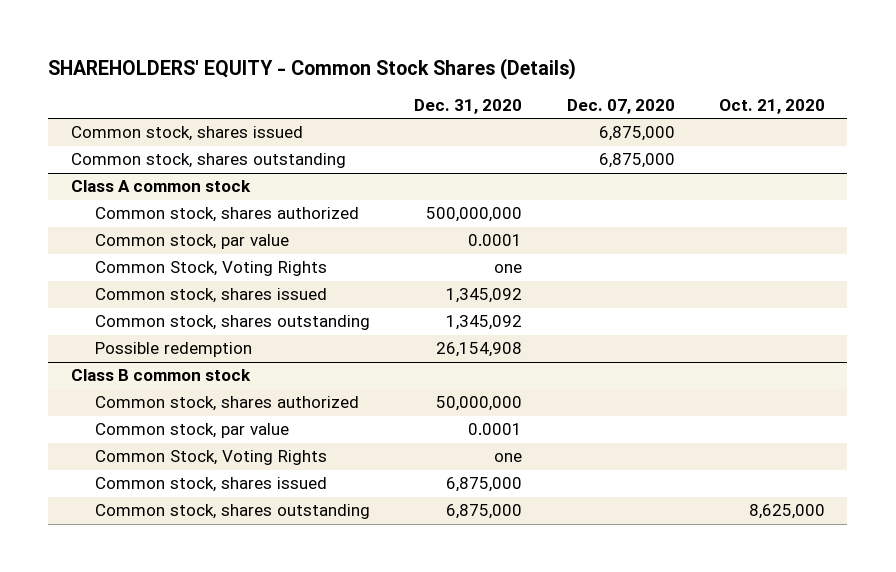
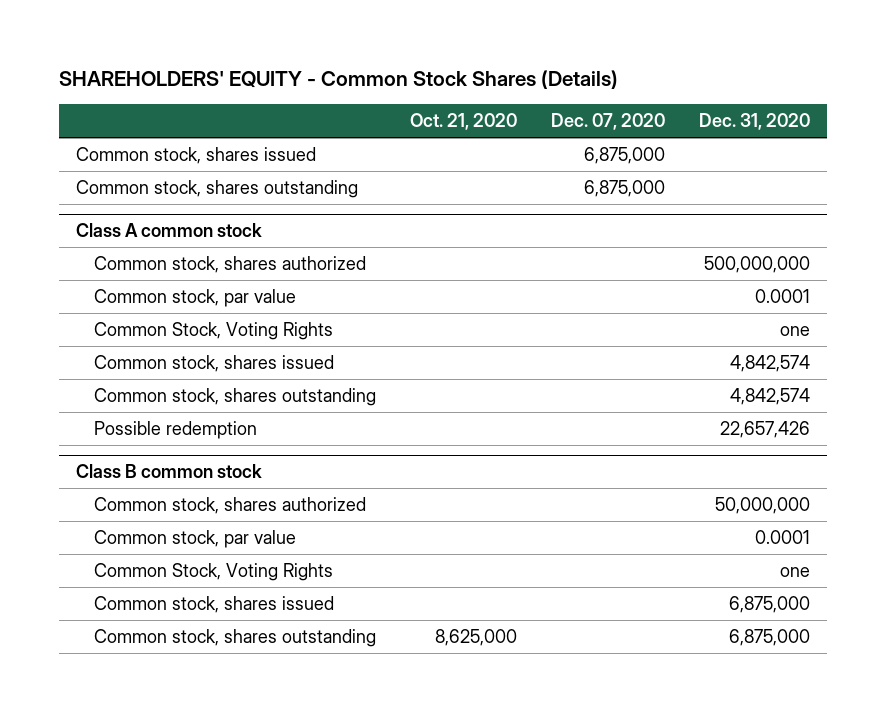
[446,288,523,304] 1,345,092 -> [730,355,811,373] 4,842,574
[446,315,523,331] 1,345,092 -> [730,388,811,406] 4,842,574
[436,342,523,358] 26,154,908 -> [720,421,811,439] 22,657,426

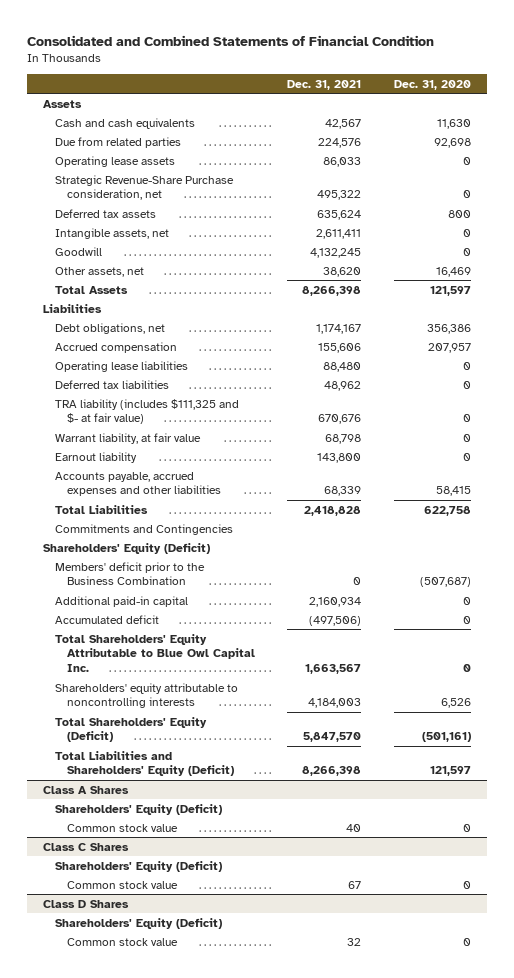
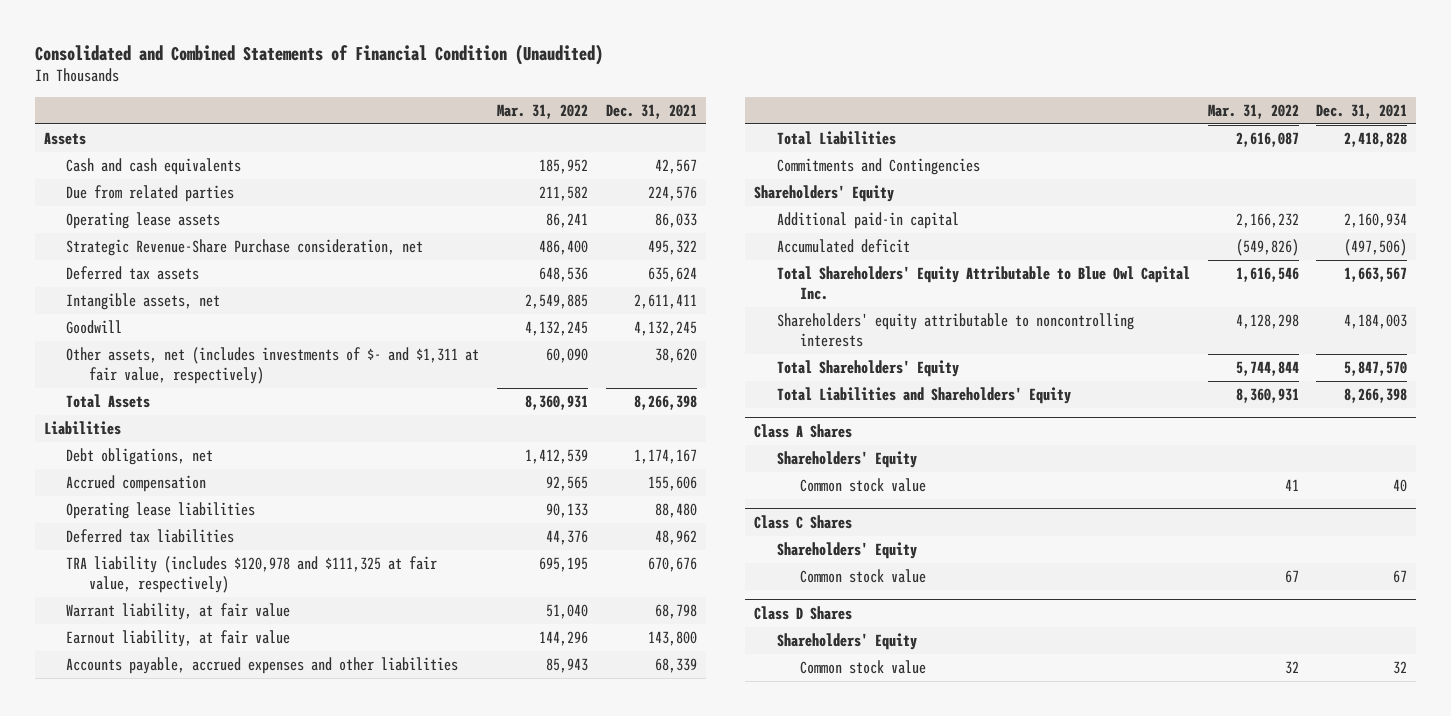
[26,34,434,46] Consolidated and Combined Statements of Financial Condition -> [34,43,603,65] Consolidated and Combined Statements of Financial Condition (Unaudited)
[394,79,472,90] Dec. 31, 2020 -> none
none -> [497,104,589,120] Mar. 31, 2022
[54,266,144,277] Other assets, net -> [66,347,480,384] Other assets, net (includes investments of $- and $1,311 at fair value, respectively)
[54,398,239,425] TRA liability (includes $111,325 and $- at fair value) -> [66,556,438,593] TRA liability (includes $120,978 and $111,325 at fair value, respectively)
[54,451,137,463] Earnout liability -> [66,630,291,648] Earnout liability, at fair value
[54,561,205,586] Members' deficit prior to the Business Combination -> none
[42,542,210,554] Shareholders' Equity (Deficit) -> [754,185,895,203] Shareholders' Equity
[54,716,207,743] Total Shareholders' Equity (Deficit) -> [777,360,960,378] Total Shareholders' Equity
[54,750,234,777] Total Liabilities and Shareholders' Equity (Deficit) -> [777,387,1072,405] Total Liabilities and Shareholders' Equity
[54,803,222,815] Shareholders' Equity (Deficit) -> [777,451,918,469] Shareholders' Equity
[54,860,222,872] Shareholders' Equity (Deficit) -> [777,542,918,560] Shareholders' Equity
[54,917,222,929] Shareholders' Equity (Deficit) -> [777,633,918,651] Shareholders' Equity

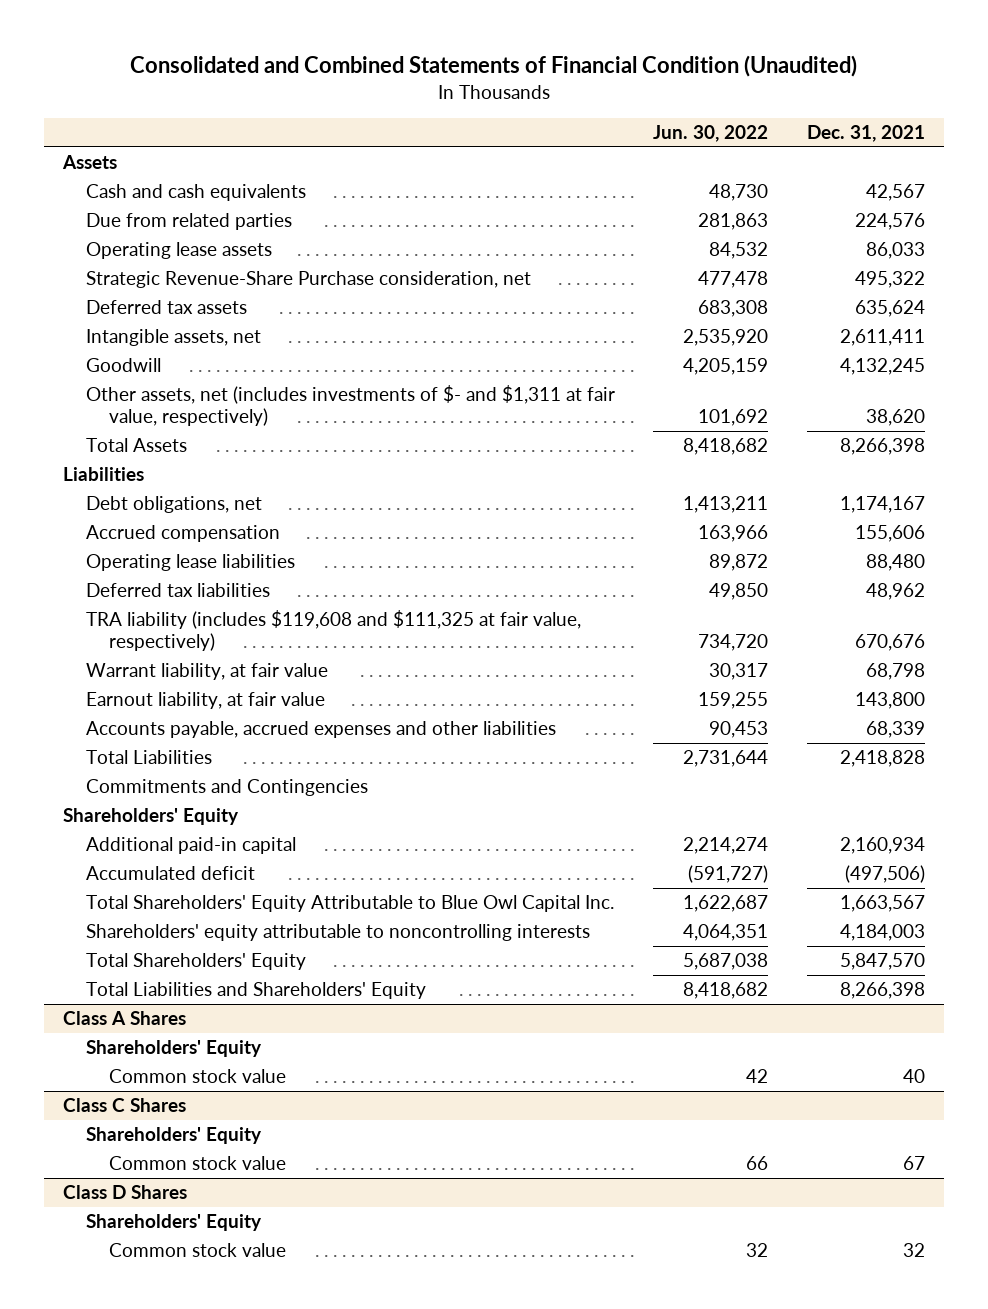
[497,104,589,120] Mar. 31, 2022 -> none
none -> [653,124,769,142] Jun. 30, 2022
[66,556,438,593] TRA liability (includes $120,978 and $111,325 at fair value, respectively) -> [86,610,582,652] TRA liability (includes $119,608 and $111,325 at fair value, respectively)

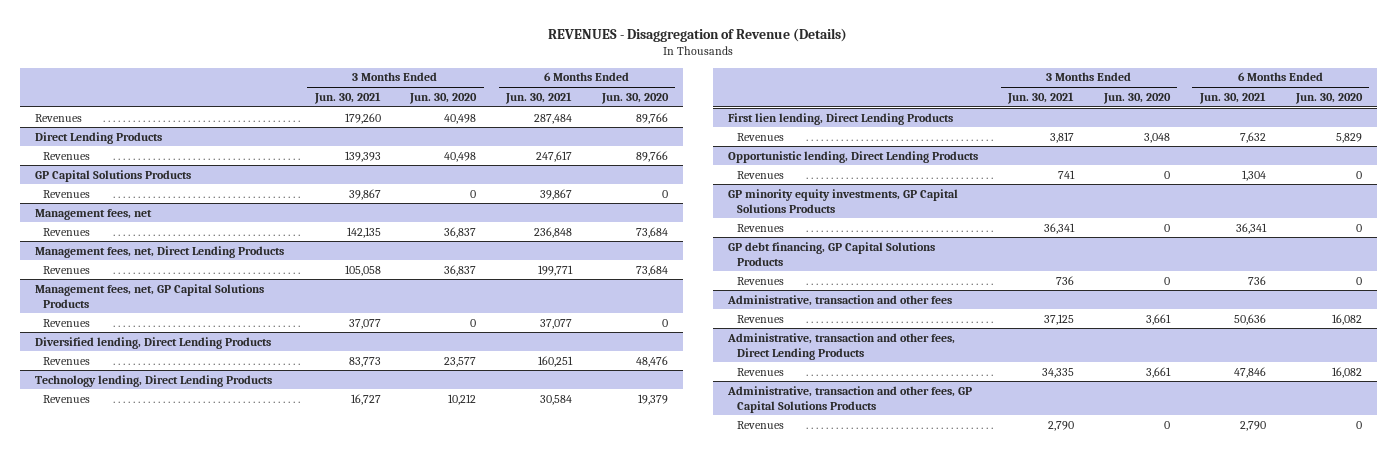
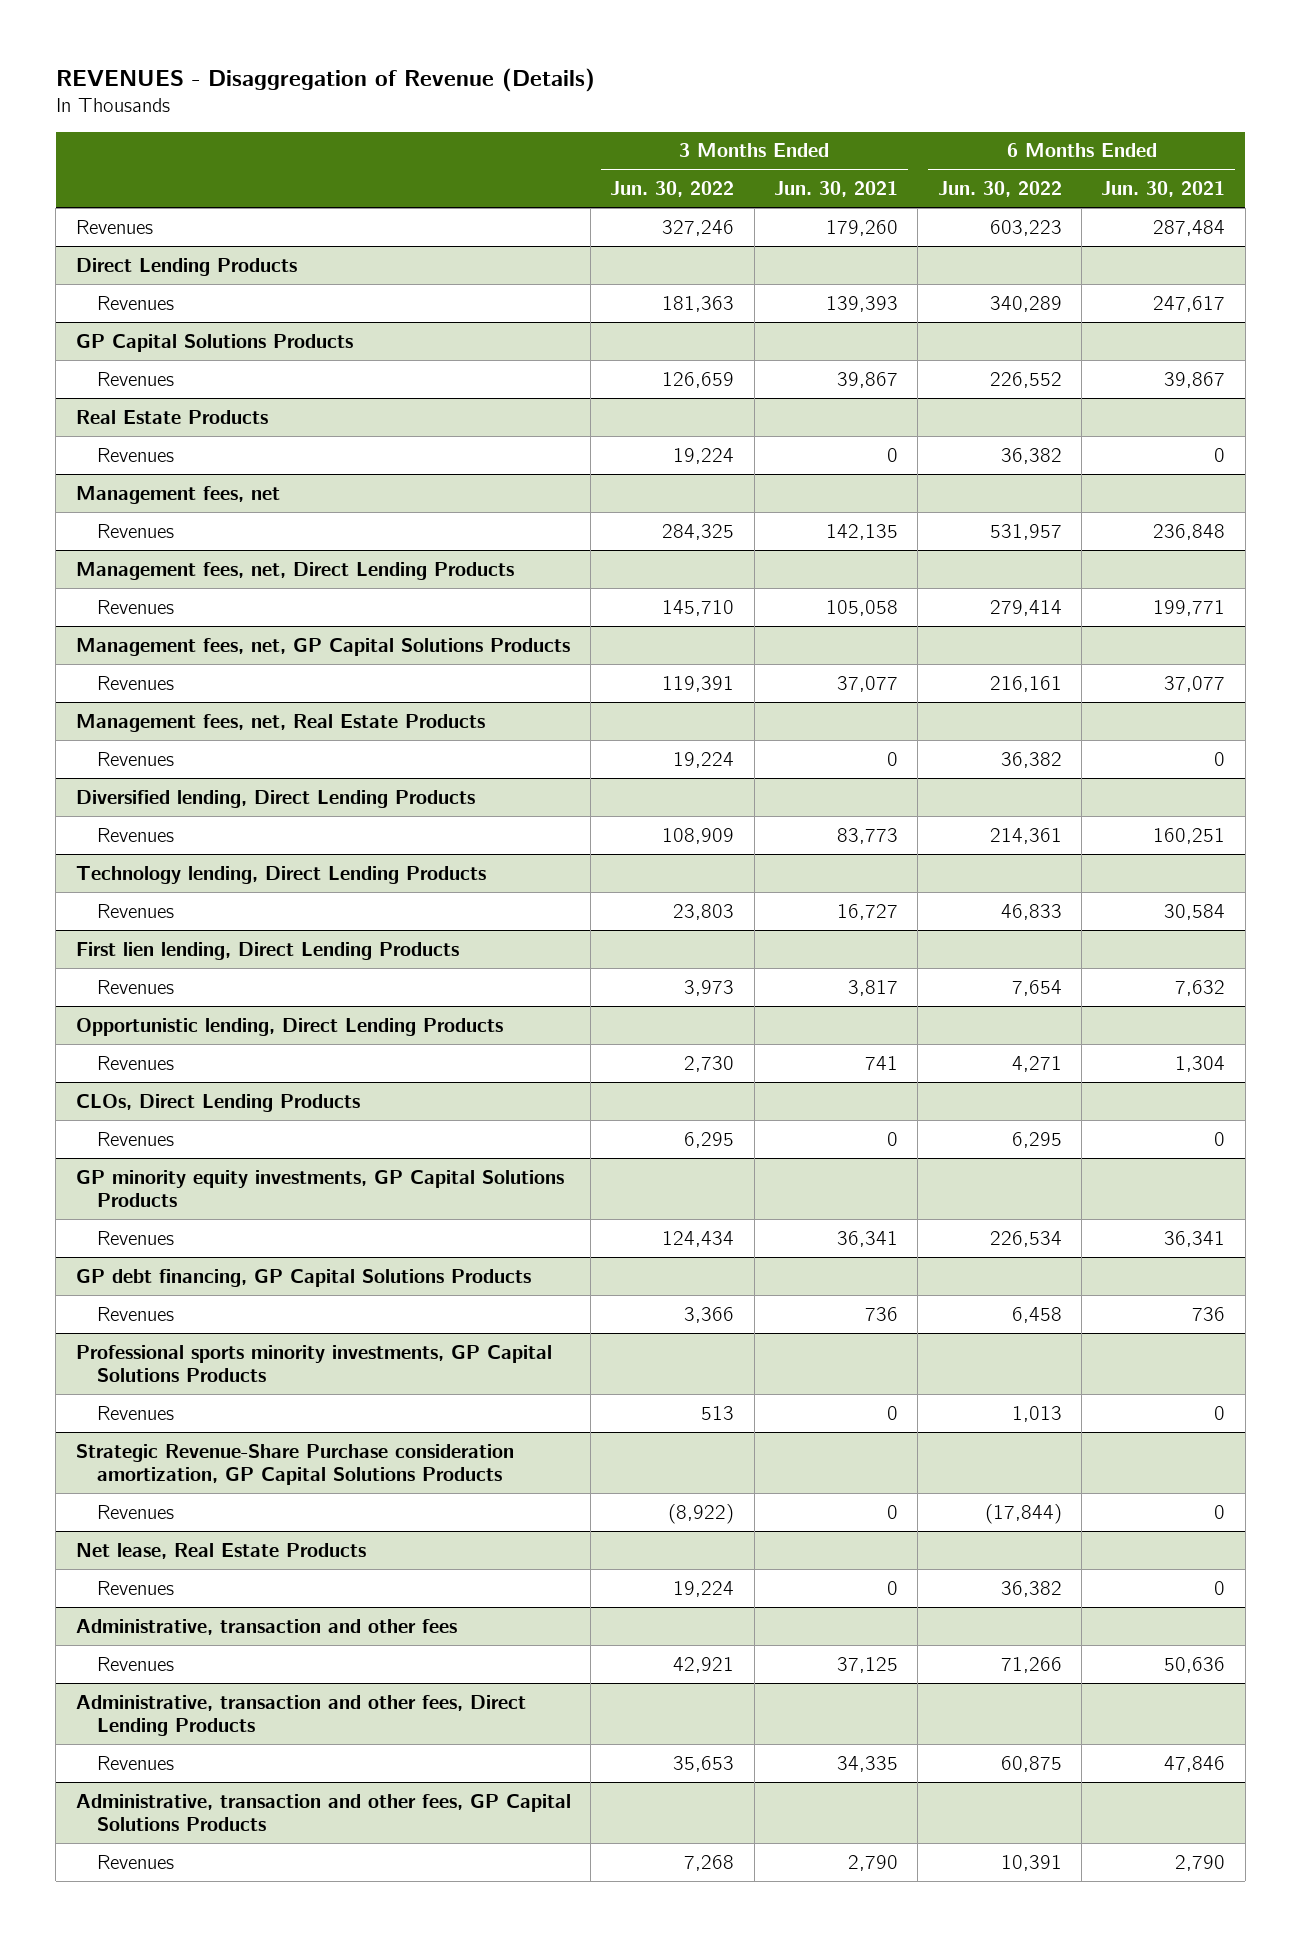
[409,92,478,104] Jun. 30, 2020 -> none
[601,92,670,104] Jun. 30, 2020 -> none
none -> [610,181,735,198] Jun. 30, 2022
none -> [937,181,1062,198] Jun. 30, 2022
none -> [75,409,268,424] Real Estate Products
none -> [96,447,174,462] Revenues
none -> [75,713,485,732] Management fees, net, Real Estate Products
none -> [96,751,174,766] Revenues
none -> [75,1093,360,1112] CLOs, Direct Lending Products
none -> [96,1131,174,1146] Revenues
none -> [75,1344,552,1382] Professional sports minority investments, GP Capital Solutions Products
none -> [96,1405,174,1420] Revenues
none -> [75,1443,514,1485] Strategic Revenue-Share Purchase consideration amortization, GP Capital Solutions Products
none -> [96,1504,174,1519] Revenues
none -> [75,1542,366,1559] Net lease, Real Estate Products
none -> [96,1580,174,1595] Revenues

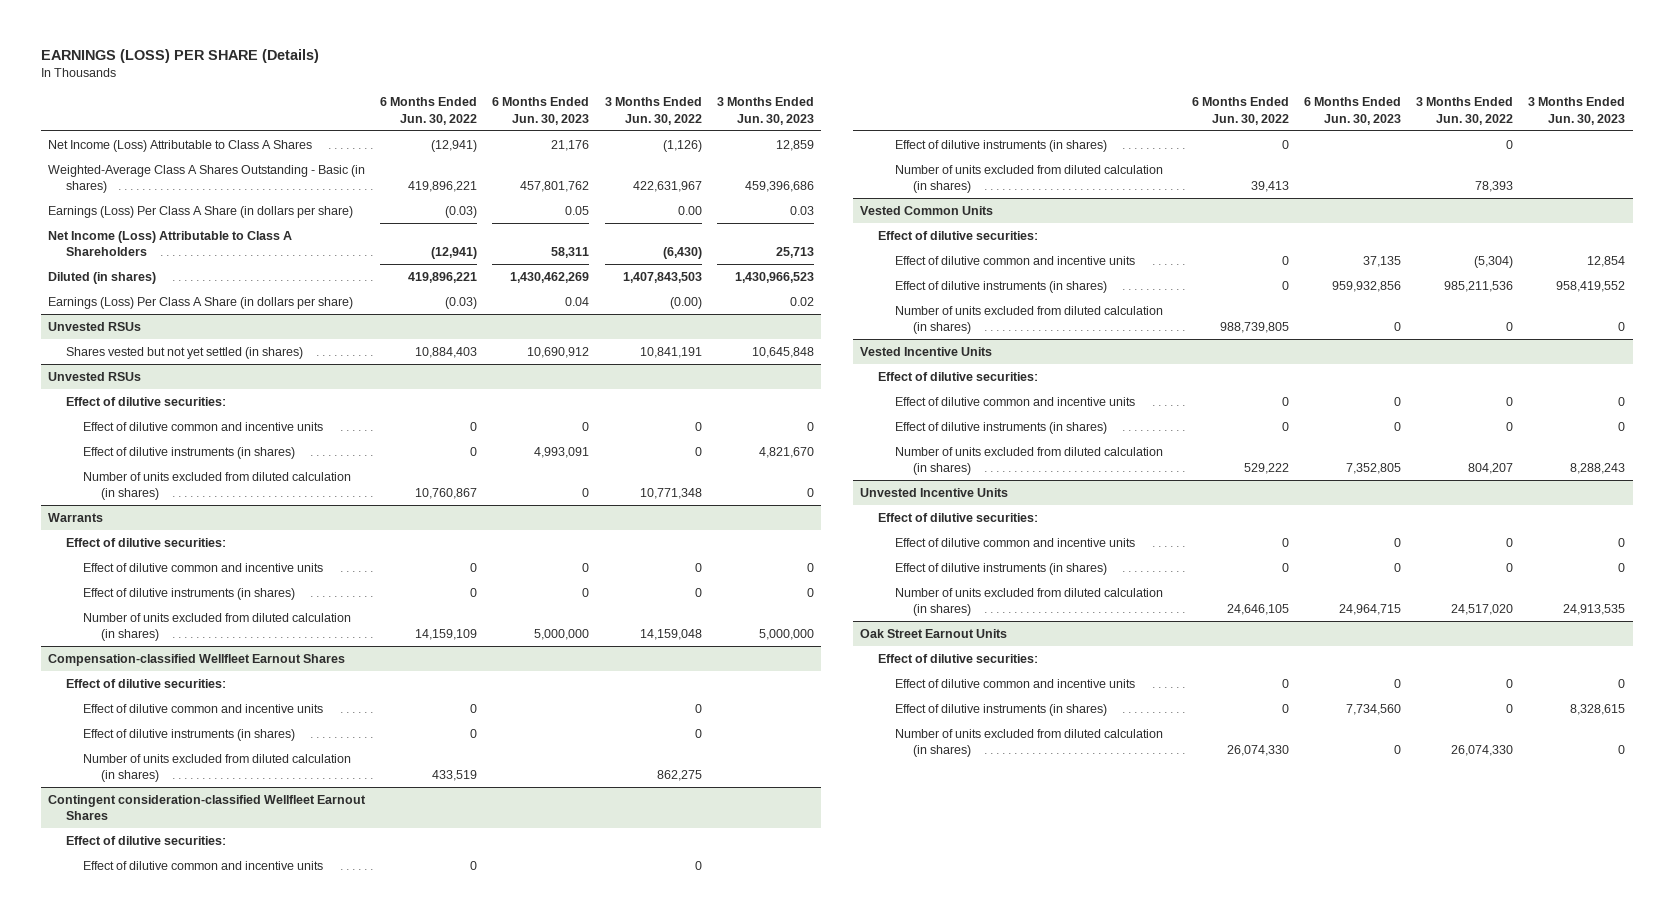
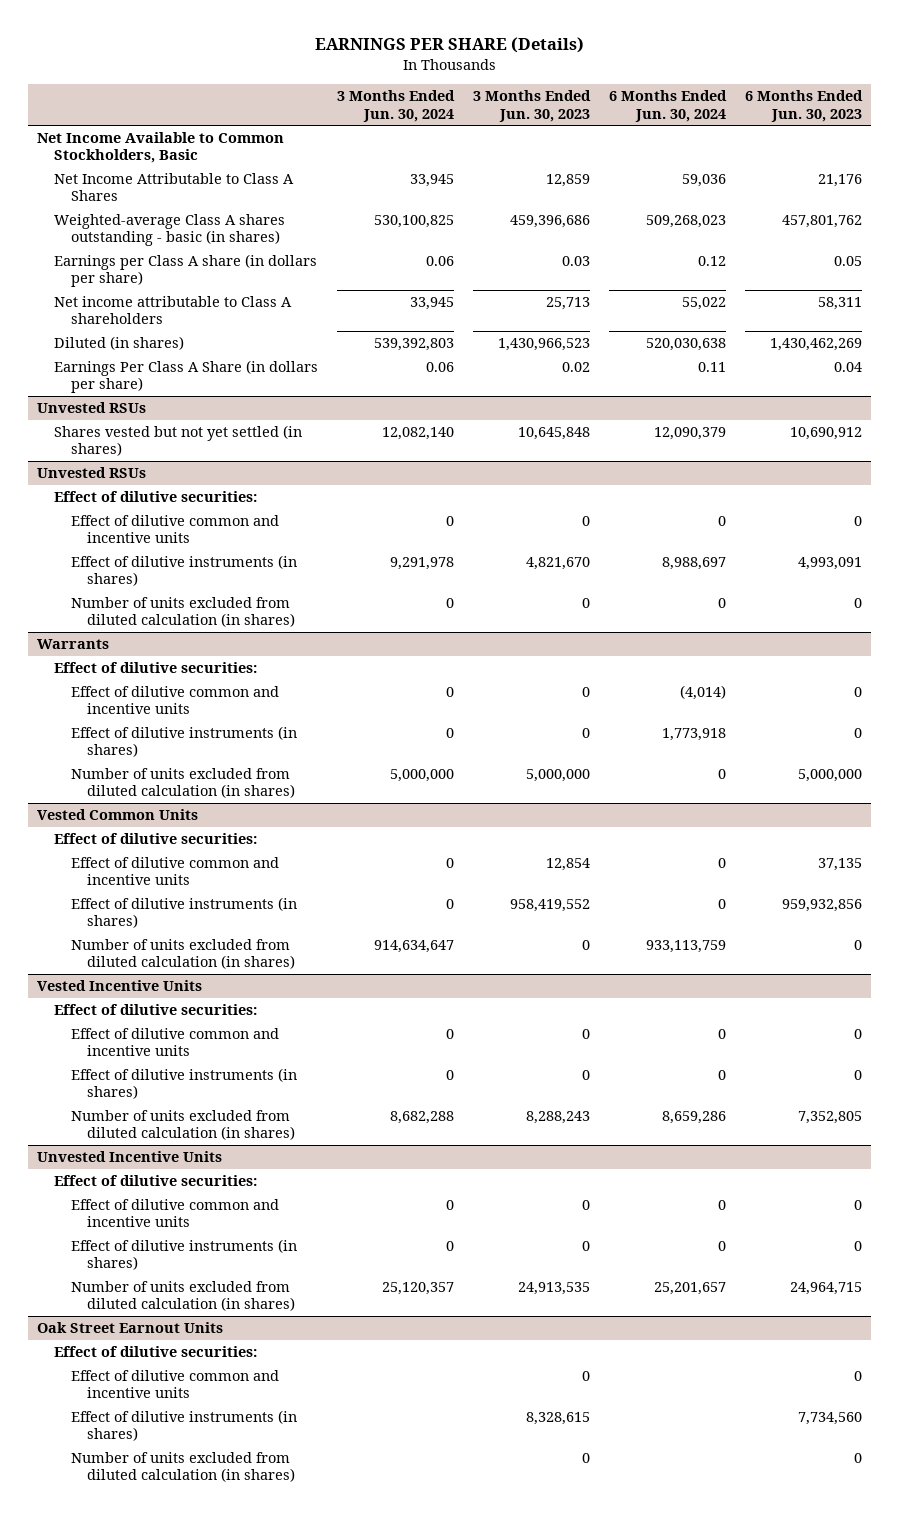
[40,49,319,64] EARNINGS (LOSS) PER SHARE (Details) -> [314,37,584,54] EARNINGS PER SHARE (Details)
[380,97,478,125] 6 Months Ended Jun. 30, 2022 -> none
[604,97,702,125] 3 Months Ended Jun. 30, 2022 -> none
none -> [336,90,455,122] 3 Months Ended Jun. 30, 2024
none -> [608,90,727,122] 6 Months Ended Jun. 30, 2024
none -> [37,132,285,164] Net Income Available to Common Stockholders, Basic
[48,139,313,152] Net Income (Loss) Attributable to Class A Shares -> [53,173,294,202] Net Income Attributable to Class A Shares
[48,164,366,193] Weighted-Average Class A Shares Outstanding - Basic (in shares) -> [53,214,285,247] Weighted-average Class A shares outstanding - basic (in shares)
[48,205,354,218] Earnings (Loss) Per Class A Share (in dollars per share) -> [53,254,317,288] Earnings per Class A share (in dollars per share)
[48,230,293,256] Net Income (Loss) Attributable to Class A Shareholders -> [53,296,292,325] Net income attributable to Class A shareholders
[48,296,354,309] Earnings (Loss) Per Class A Share (in dollars per share) -> [53,360,318,394] Earnings Per Class A Share (in dollars per share)
[48,653,346,666] Compensation-classified Wellfleet Earnout Shares -> none
[65,678,226,688] Effect of dilutive securities: -> none
[83,703,324,713] Effect of dilutive common and incentive units -> none
[83,728,296,741] Effect of dilutive instruments (in shares) -> none
[83,753,352,782] Number of units excluded from diluted calculation (in shares) -> none
[48,794,367,820] Contingent consideration-classified Wellfleet Earnout Shares -> none
[65,835,226,845] Effect of dilutive securities: -> none
[83,860,324,870] Effect of dilutive common and incentive units -> none
[895,139,1108,152] Effect of dilutive instruments (in shares) -> none
[895,164,1164,193] Number of units excluded from diluted calculation (in shares) -> none

